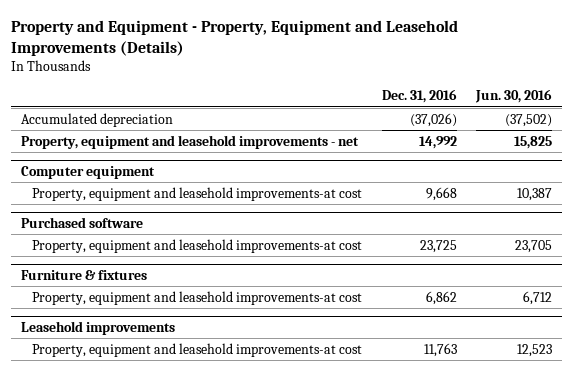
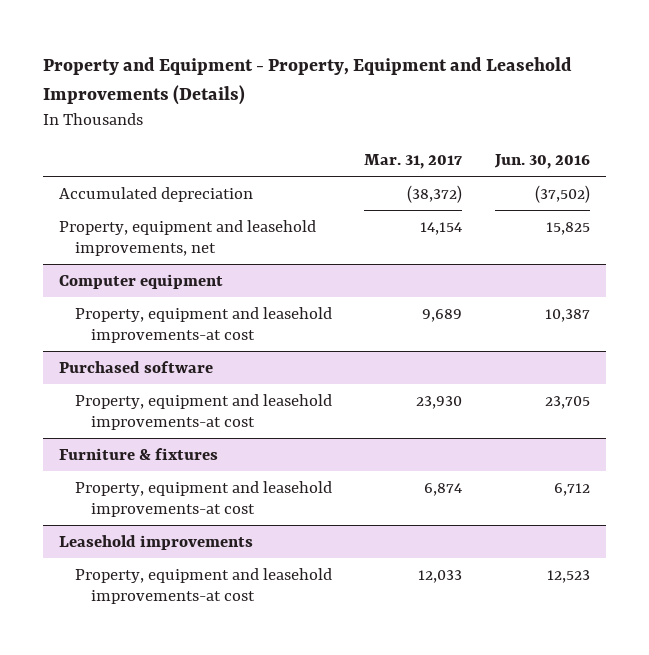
[381,89,457,104] Dec. 31, 2016 -> none
none -> [364,153,463,169] Mar. 31, 2017
[20,134,359,149] Property, equipment and leasehold improvements - net -> [59,219,317,256] Property, equipment and leasehold improvements, net

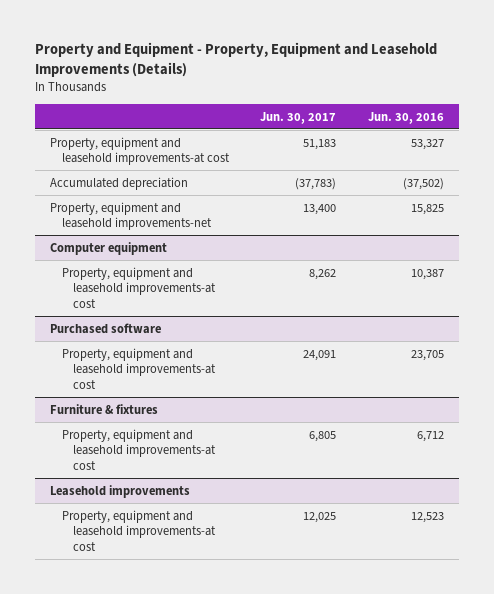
[364,153,463,169] Mar. 31, 2017 -> none
none -> [260,111,337,124] Jun. 30, 2017
none -> [50,136,230,166] Property, equipment and leasehold improvements-at cost
[59,219,317,256] Property, equipment and leasehold improvements, net -> [50,201,212,231] Property, equipment and leasehold improvements-net

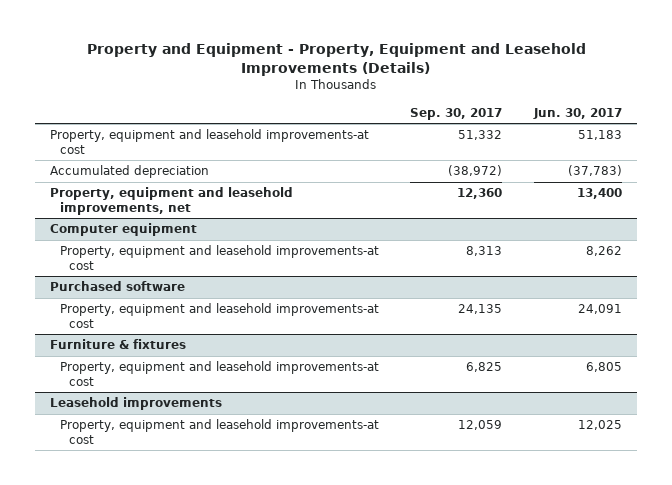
[367,111,444,124] Jun. 30, 2016 -> none
none -> [410,107,503,120] Sep. 30, 2017
[50,201,212,231] Property, equipment and leasehold improvements-net -> [50,187,294,216] Property, equipment and leasehold improvements, net

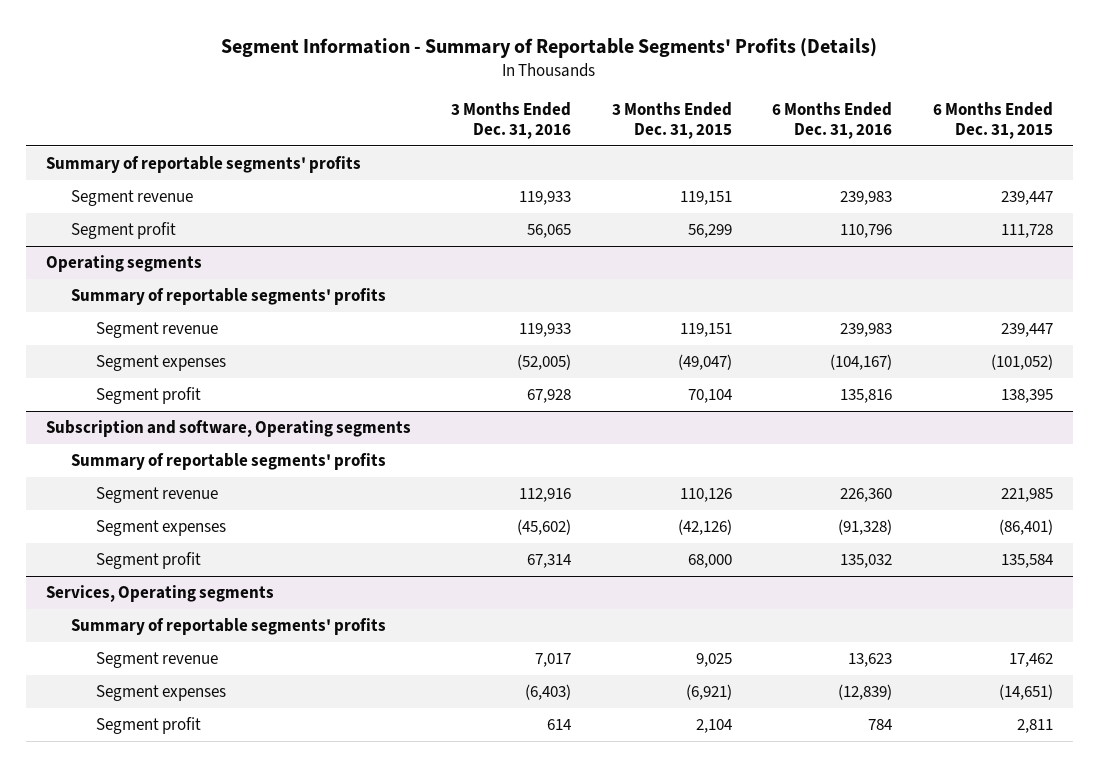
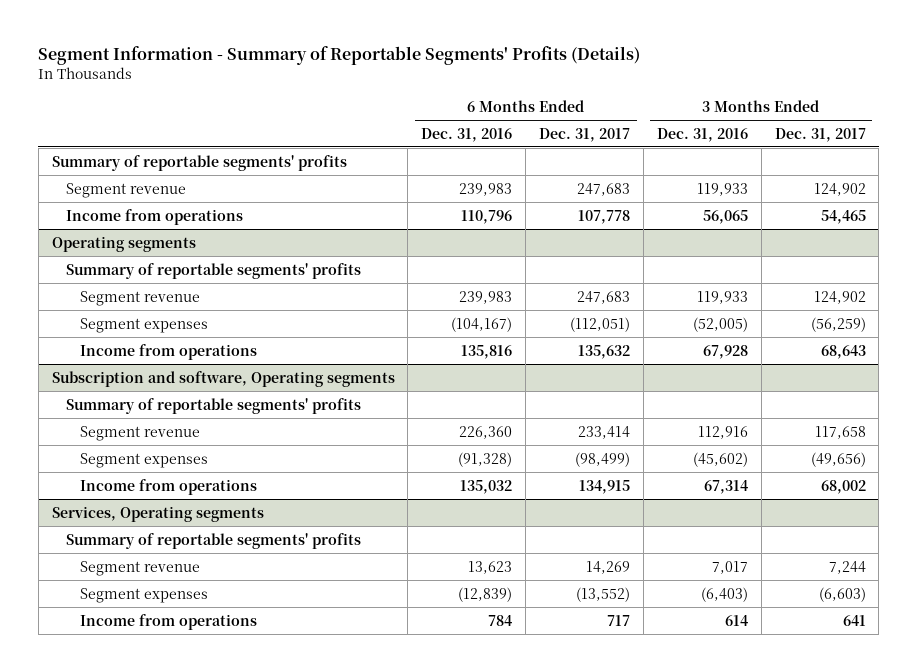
[611,102,732,140] 3 Months Ended Dec. 31, 2015 -> none
[932,102,1053,140] 6 Months Ended Dec. 31, 2015 -> none
none -> [539,127,631,142] Dec. 31, 2017
none -> [774,127,866,142] Dec. 31, 2017
[71,222,177,240] Segment profit -> [65,208,243,225] Income from operations
[96,387,202,405] Segment profit -> [80,343,258,360] Income from operations
[96,552,202,570] Segment profit -> [80,478,258,495] Income from operations
[96,717,202,735] Segment profit -> [80,613,258,630] Income from operations

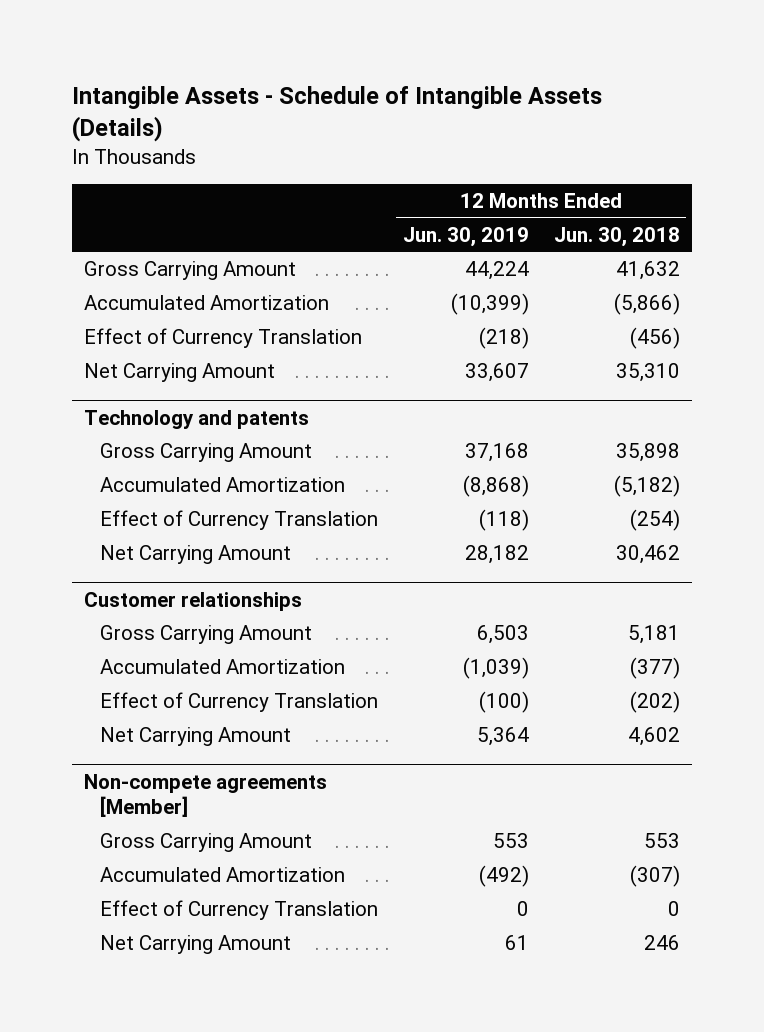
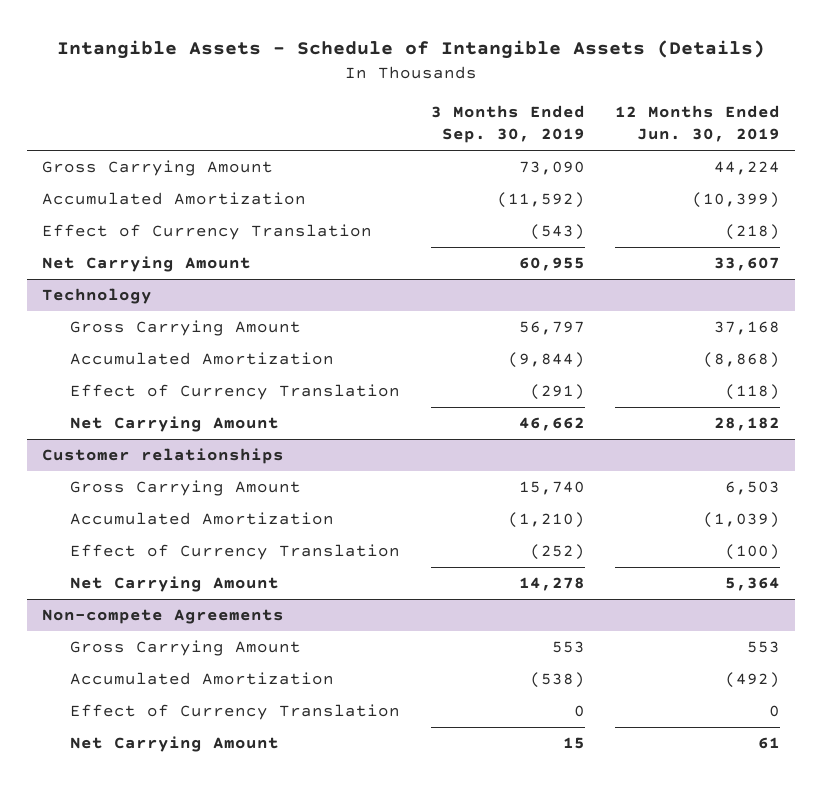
[553,226,680,247] Jun. 30, 2018 -> none
none -> [430,104,585,144] 3 Months Ended Sep. 30, 2019
[84,409,310,429] Technology and patents -> [42,288,153,305] Technology
[84,773,328,818] Non-compete agreements [Member] -> [42,609,285,625] Non-compete Agreements

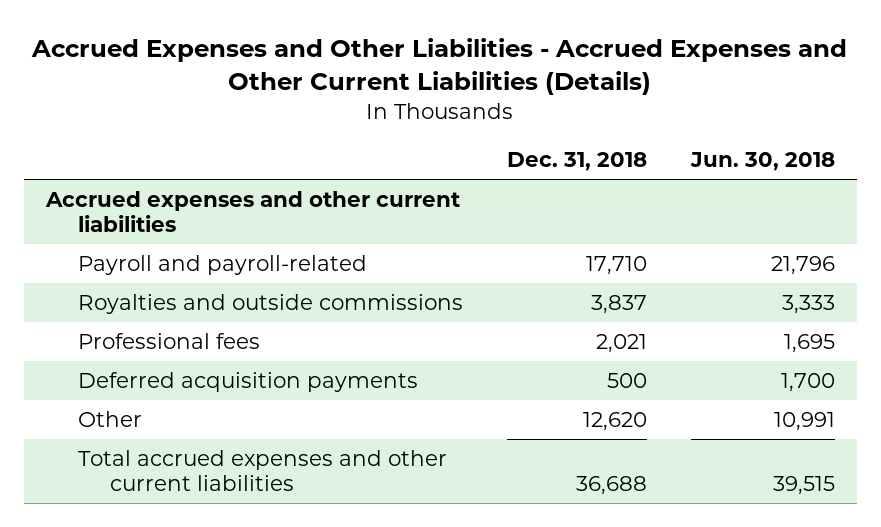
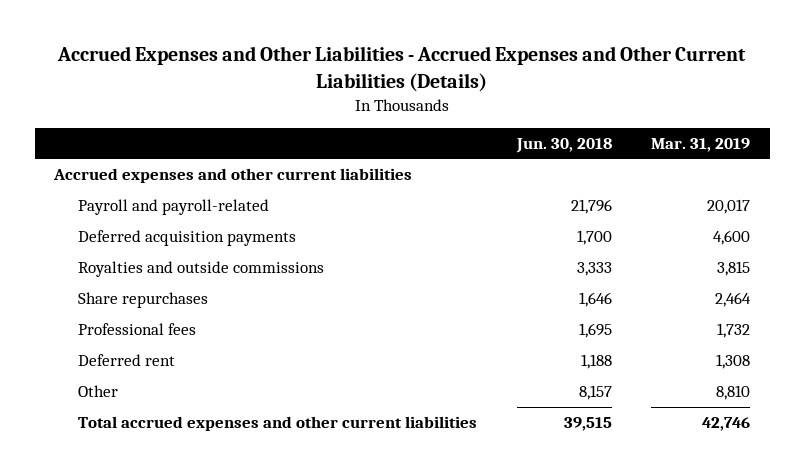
[506,152,647,172] Dec. 31, 2018 -> none
none -> [650,137,750,152] Mar. 31, 2019
[77,372,418,393] Deferred acquisition payments -> [78,230,297,247] Deferred acquisition payments
none -> [78,292,209,309] Share repurchases
none -> [78,354,176,367] Deferred rent
[774,412,836,432] 10,991 -> [578,385,612,401] 8,157

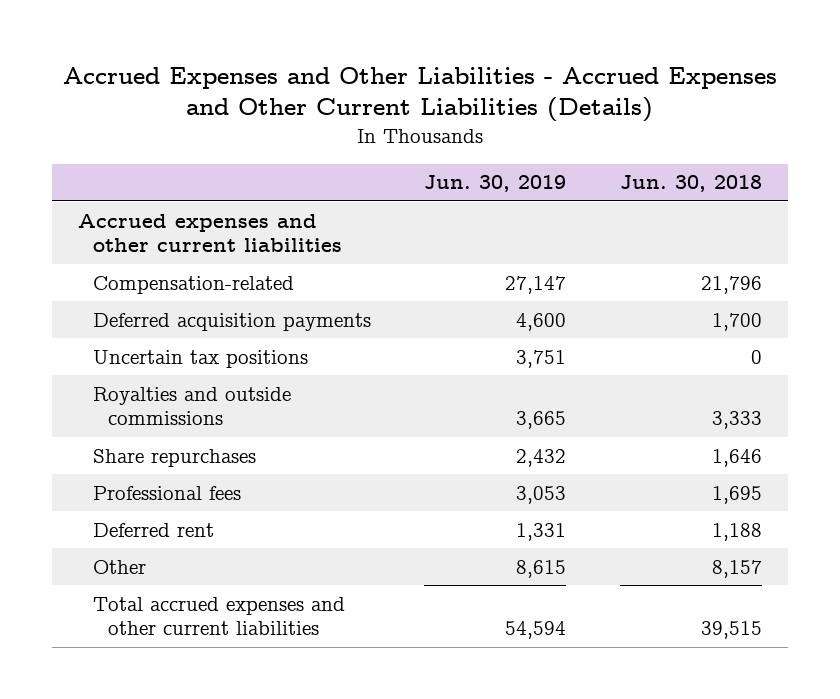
[650,137,750,152] Mar. 31, 2019 -> none
none -> [424,175,567,193] Jun. 30, 2019
[78,199,270,216] Payroll and payroll-related -> [93,275,295,294] Compensation-related
none -> [93,349,309,368] Uncertain tax positions

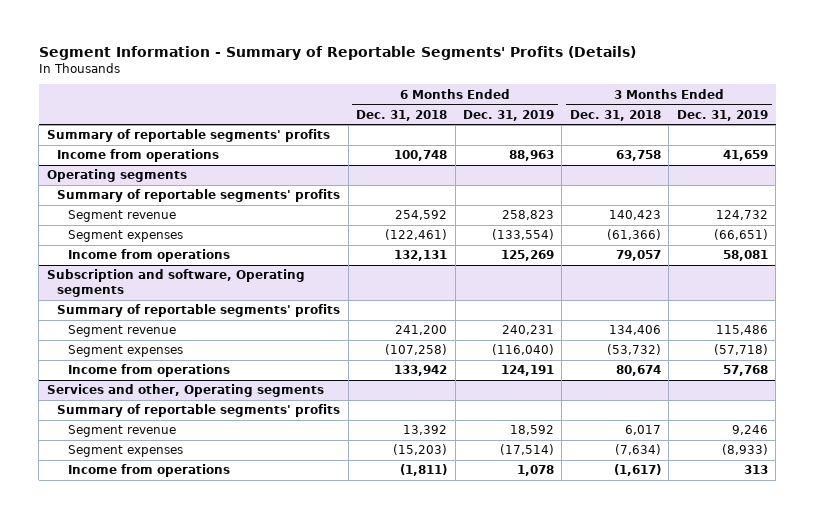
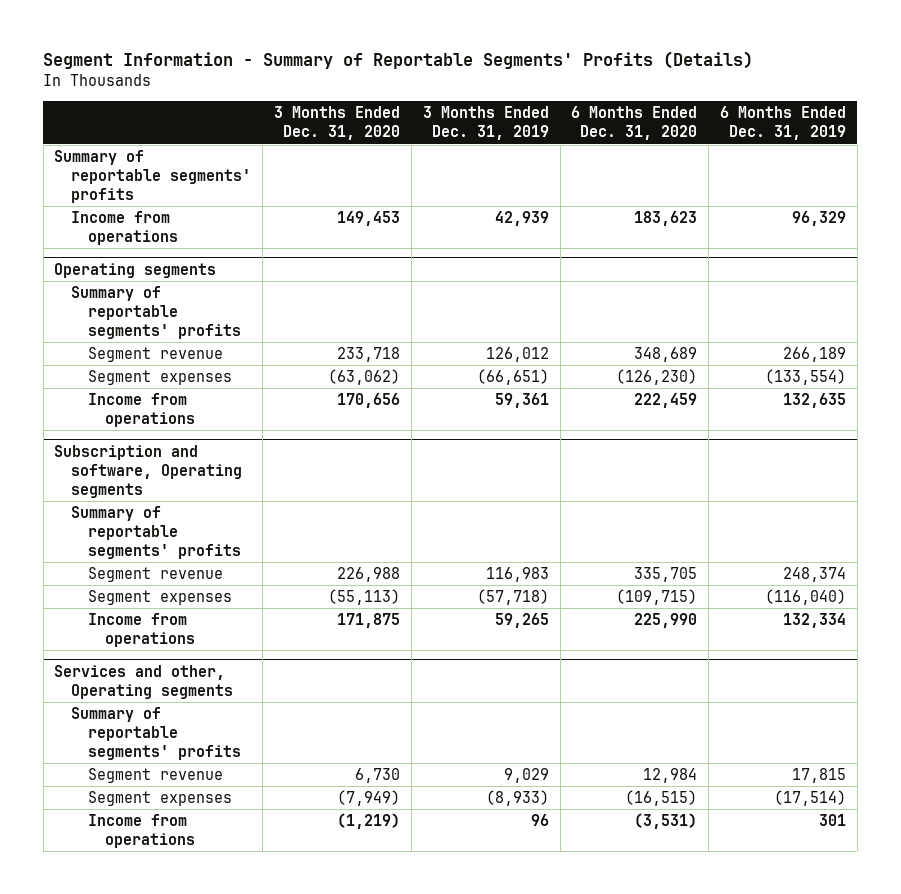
[356,109,448,121] Dec. 31, 2018 -> none
[569,109,661,121] Dec. 31, 2018 -> none
none -> [273,106,400,141] 3 Months Ended Dec. 31, 2020
none -> [571,106,698,141] 6 Months Ended Dec. 31, 2020
[508,150,554,162] 88,963 -> [792,211,847,227] 96,329
[722,150,768,162] 41,659 -> [494,211,549,227] 42,939
[501,210,554,221] 258,823 -> [783,347,847,363] 266,189
[715,210,768,221] 124,732 -> [485,347,549,363] 126,012
[500,250,554,262] 125,269 -> [783,393,847,409] 132,635
[722,250,768,262] 58,081 -> [494,393,549,409] 59,361
[501,325,554,336] 240,231 -> [783,567,847,583] 248,374
[715,325,768,336] 115,486 -> [485,567,549,583] 116,983
[500,365,554,377] 124,191 -> [783,613,847,629] 132,334
[722,365,768,377] 57,768 -> [494,613,549,629] 59,265
[509,425,554,436] 18,592 -> [792,768,847,784] 17,815
[731,425,768,436] 9,246 -> [503,768,549,784] 9,029
[516,465,554,477] 1,078 -> [819,814,847,827] 301
[743,465,768,475] 313 -> [530,814,549,827] 96

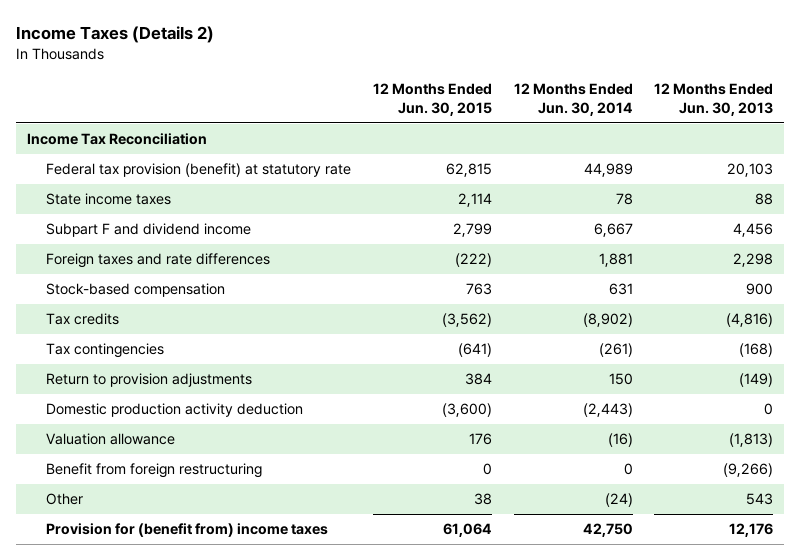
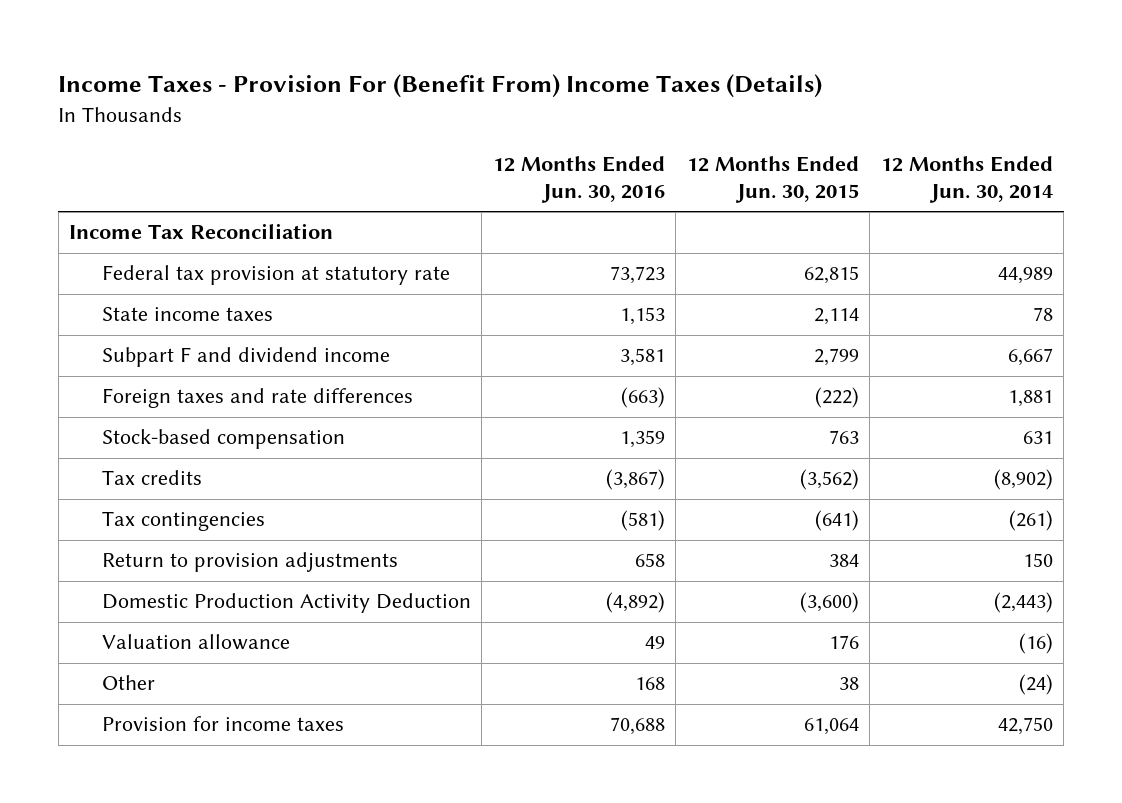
[16,26,215,44] Income Taxes (Details 2) -> [58,74,823,99] Income Taxes - Provision For (Benefit From) Income Taxes (Details)
[654,82,774,117] 12 Months Ended Jun. 30, 2013 -> none
none -> [492,155,665,203] 12 Months Ended Jun. 30, 2016
[46,163,352,178] Federal tax provision (benefit) at statutory rate -> [101,265,450,286] Federal tax provision at statutory rate
[46,403,304,418] Domestic production activity deduction -> [101,593,471,614] Domestic Production Activity Deduction
[46,463,263,479] Benefit from foreign restructuring -> none
[46,523,329,538] Provision for (benefit from) income taxes -> [101,716,344,732] Provision for income taxes

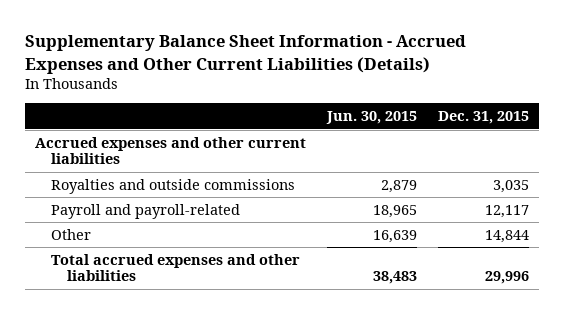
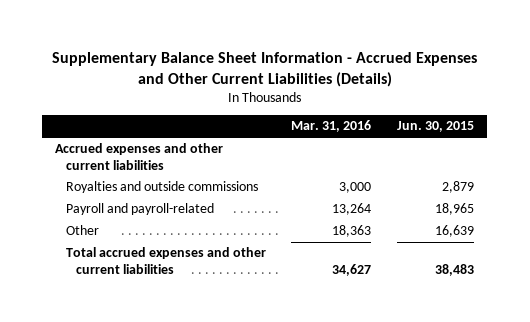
[437,111,529,125] Dec. 31, 2015 -> none
none -> [291,120,372,133] Mar. 31, 2016
[51,253,301,282] Total accrued expenses and other liabilities -> [65,247,266,274] Total accrued expenses and other current liabilities

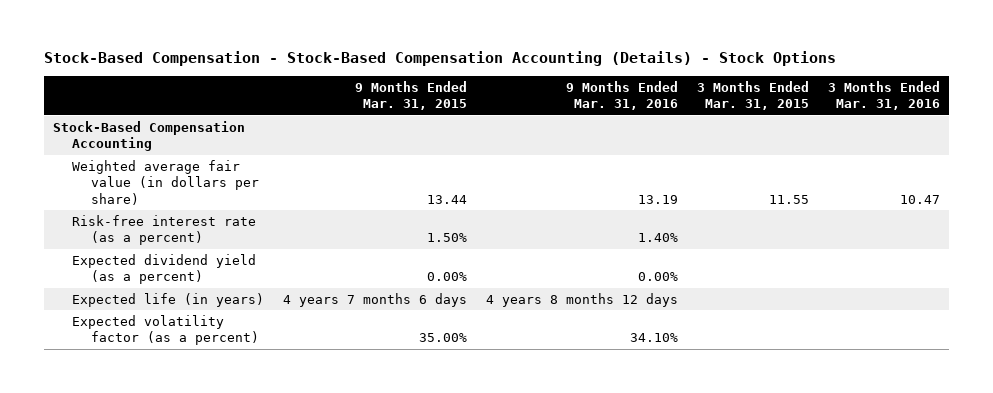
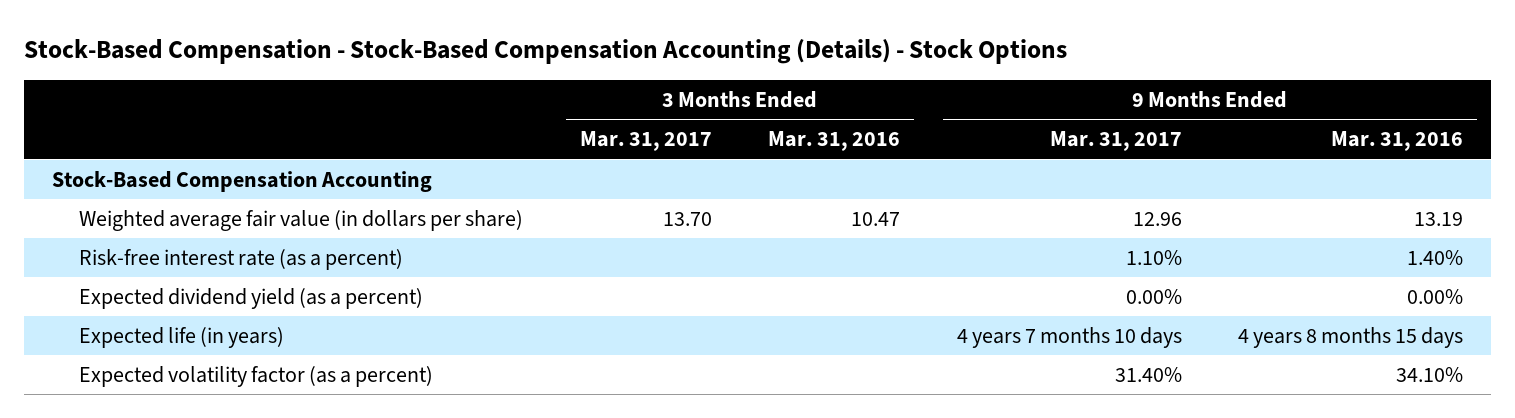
[354,80,467,111] 9 Months Ended Mar. 31, 2015 -> none
[696,80,809,111] 3 Months Ended Mar. 31, 2015 -> none
none -> [579,131,712,152] Mar. 31, 2017
none -> [1049,131,1182,152] Mar. 31, 2017
[485,292,678,307] 4 years 8 months 12 days -> [1238,326,1464,348] 4 years 8 months 15 days

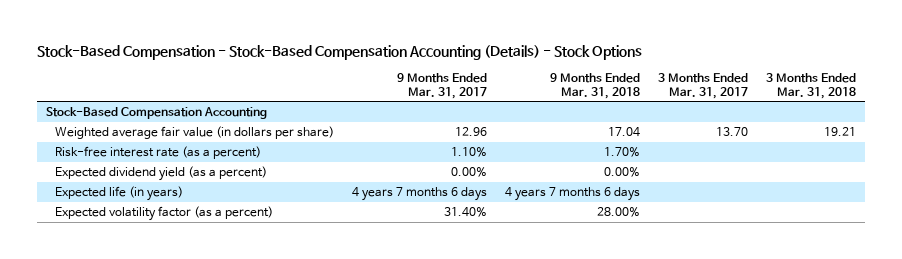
[768,131,901,152] Mar. 31, 2016 -> none
[1331,131,1464,152] Mar. 31, 2016 -> none
none -> [550,72,641,99] 9 Months Ended Mar. 31, 2018
none -> [765,72,856,99] 3 Months Ended Mar. 31, 2018
[956,326,1182,348] 4 years 7 months 10 days -> [352,187,488,202] 4 years 7 months 6 days

